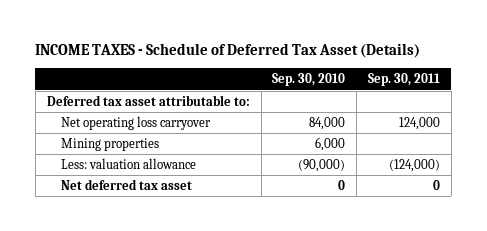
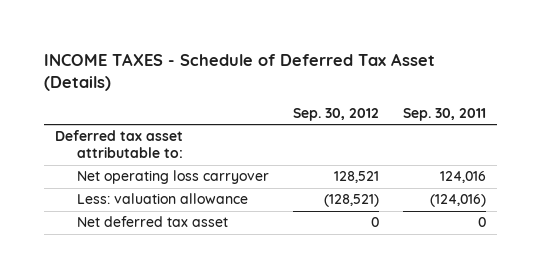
[272,73,346,87] Sep. 30, 2010 -> none
none -> [292,108,379,122] Sep. 30, 2012
[60,138,159,152] Mining properties -> none
[398,117,440,131] 124,000 -> [439,171,486,184] 124,016
[388,159,440,173] (124,000) -> [429,194,486,208] (124,016)

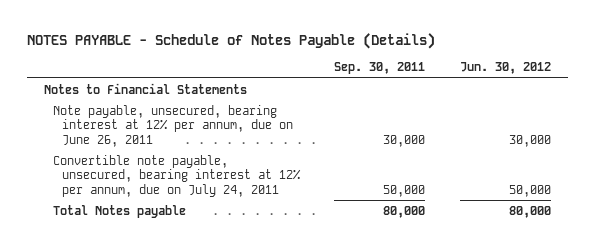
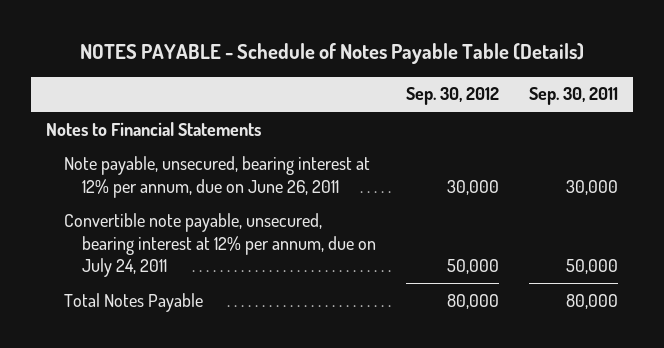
[26,32,435,49] NOTES PAYABLE - Schedule of Notes Payable (Details) -> [79,42,584,64] NOTES PAYABLE - Schedule of Notes Payable Table (Details)
[459,62,551,75] Jun. 30, 2012 -> none
none -> [406,87,500,106] Sep. 30, 2012
[53,204,187,218] Total Notes payable -> [63,292,203,312] Total Notes Payable

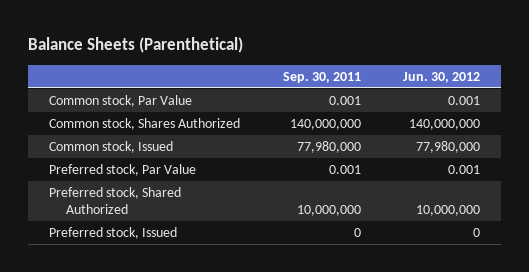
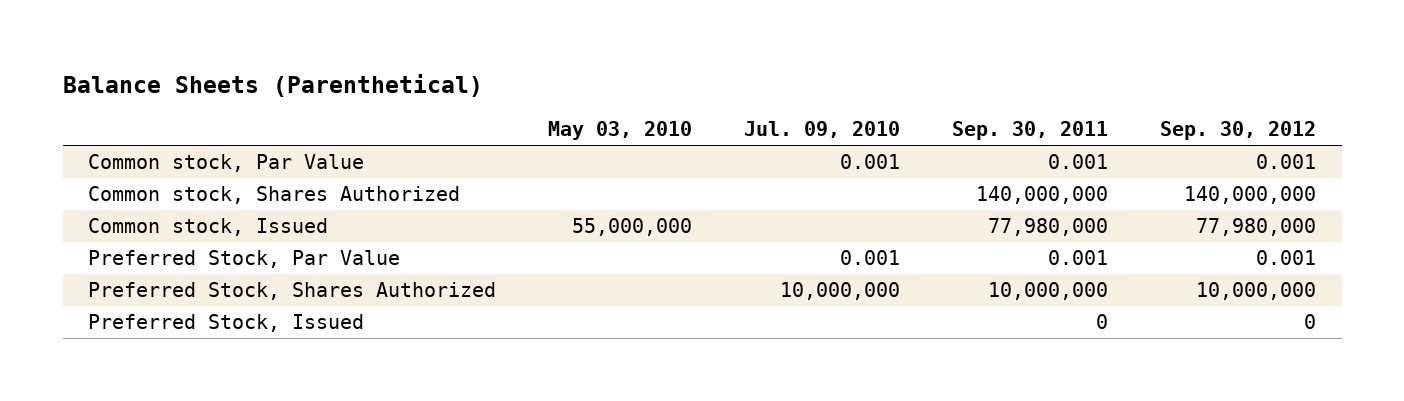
[402,71,480,83] Jun. 30, 2012 -> none
none -> [548,121,693,141] May 03, 2010
none -> [744,121,901,139] Jul. 09, 2010
none -> [1159,121,1316,141] Sep. 30, 2012
[49,164,197,177] Preferred stock, Par Value -> [88,250,401,269] Preferred Stock, Par Value
[49,187,182,215] Preferred stock, Shared Authorized -> [88,282,497,301] Preferred Stock, Shares Authorized
[49,227,178,240] Preferred stock, Issued -> [88,314,365,333] Preferred Stock, Issued

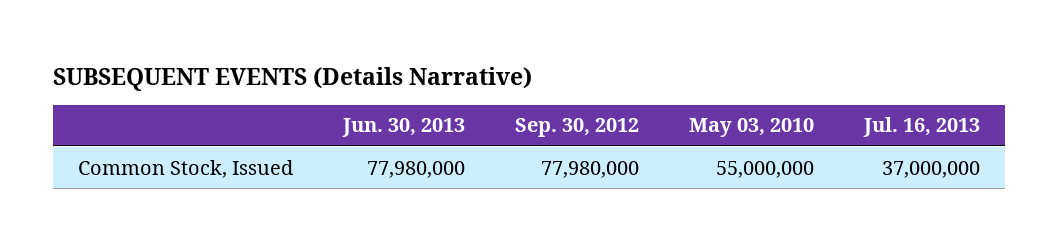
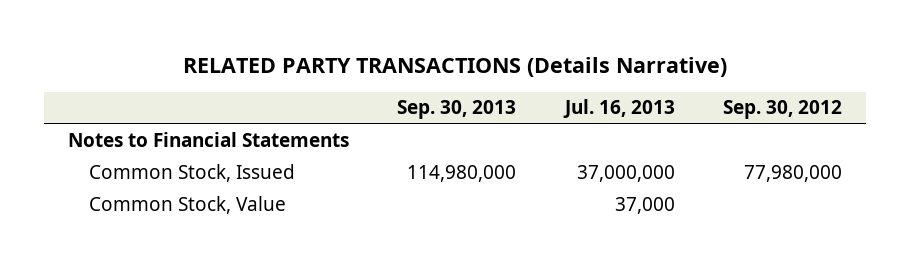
[53,66,533,91] SUBSEQUENT EVENTS (Details Narrative) -> [182,56,727,77] RELATED PARTY TRANSACTIONS (Details Narrative)
[342,118,466,138] Jun. 30, 2013 -> none
[689,118,815,138] May 03, 2010 -> none
none -> [397,100,517,120] Sep. 30, 2013
none -> [67,131,349,147] Notes to Financial Statements
none -> [89,195,287,214] Common Stock, Value

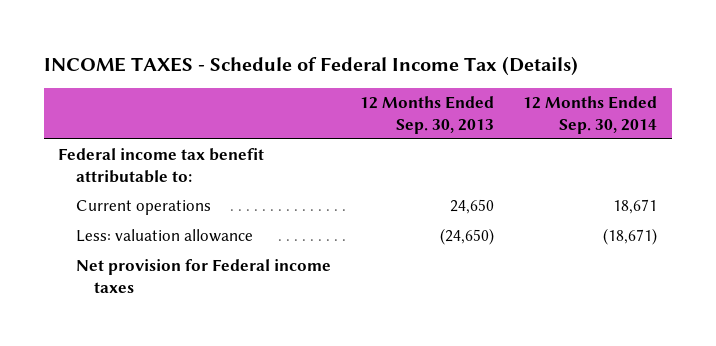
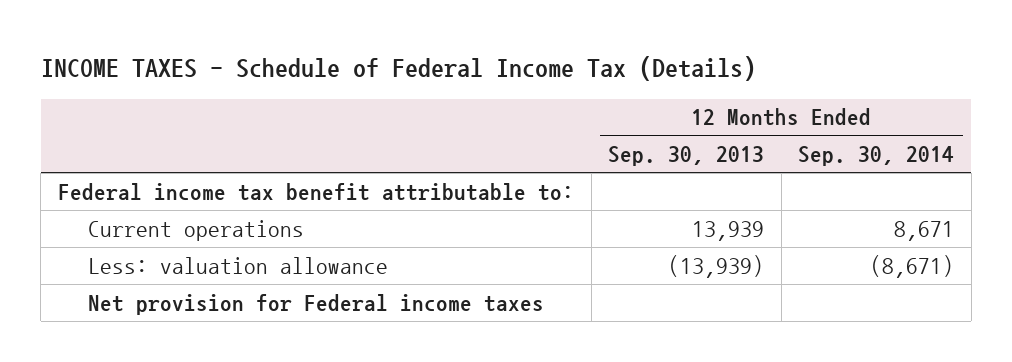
[450,199,495,215] 24,650 -> [692,220,765,241] 13,939
[613,199,658,215] 18,671 -> [894,220,955,241] 8,671
[440,228,495,246] (24,650) -> [668,254,765,278] (13,939)
[603,228,658,246] (18,671) -> [870,254,955,278] (8,671)

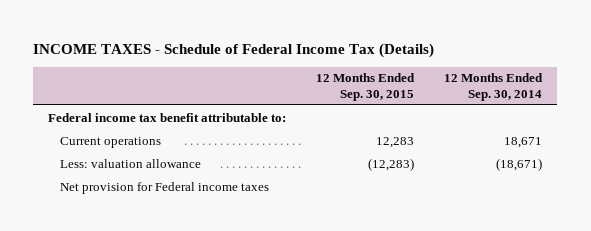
[608,146,765,167] Sep. 30, 2013 -> none
none -> [316,73,416,101] 12 Months Ended Sep. 30, 2015
[894,220,955,241] 8,671 -> [504,136,543,148] 18,671
[870,254,955,278] (8,671) -> [496,157,543,171] (18,671)

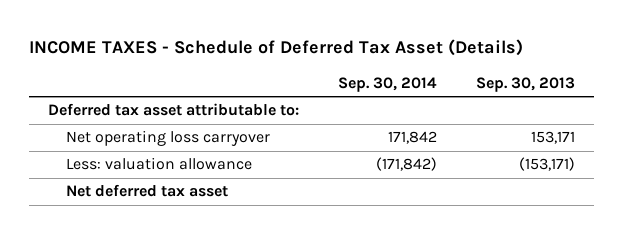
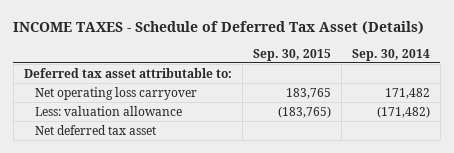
[475,76,575,92] Sep. 30, 2013 -> none
none -> [252,48,331,61] Sep. 30, 2015
[387,131,437,145] 171,842 -> [384,87,430,99] 171,482
[375,157,437,172] (171,842) -> [376,105,430,118] (171,482)

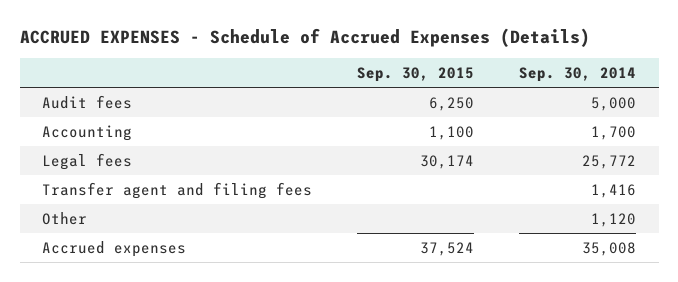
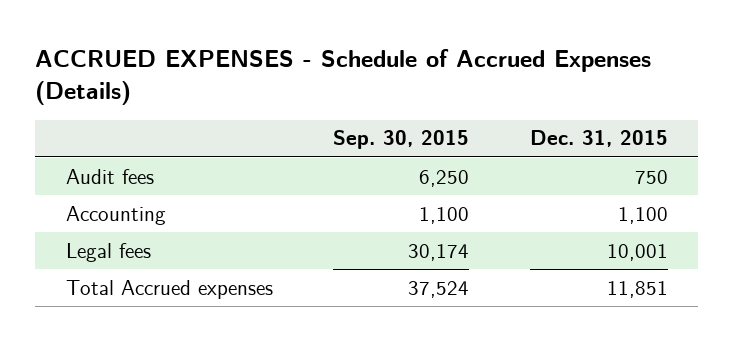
[519,67,637,83] Sep. 30, 2014 -> none
none -> [530,130,669,148] Dec. 31, 2015
[42,181,313,199] Transfer agent and filing fees -> none
[42,211,88,225] Other -> none
[42,240,187,257] Accrued expenses -> [65,279,273,299] Total Accrued expenses

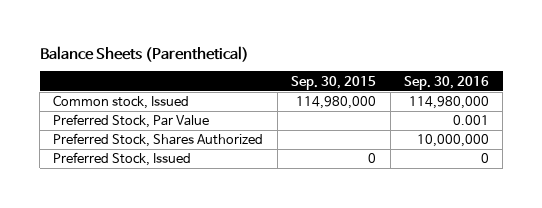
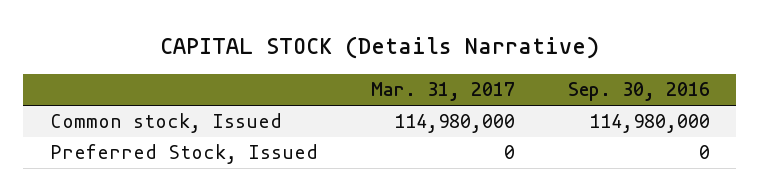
[39,45,249,62] Balance Sheets (Parenthetical) -> [159,36,599,60] CAPITAL STOCK (Details Narrative)
[291,75,377,90] Sep. 30, 2015 -> none
none -> [370,82,515,102] Mar. 31, 2017
[53,114,210,129] Preferred Stock, Par Value -> none
[53,133,264,148] Preferred Stock, Shares Authorized -> none

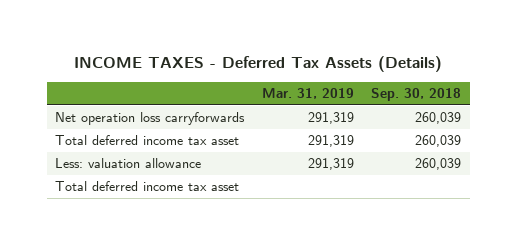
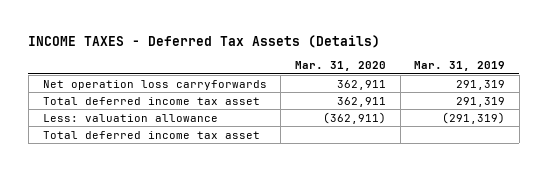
[370,88,461,102] Sep. 30, 2018 -> none
none -> [294,61,386,72] Mar. 31, 2020
[307,158,354,171] 291,319 -> [442,111,506,124] (291,319)

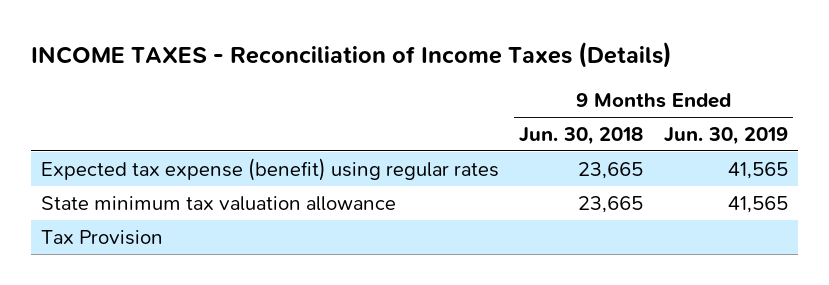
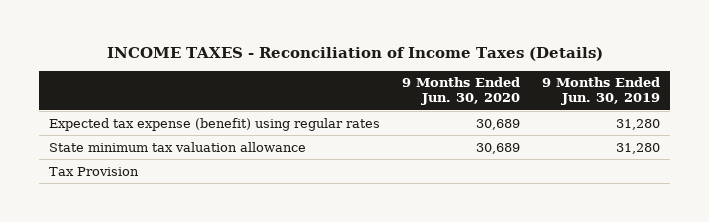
[519,126,644,145] Jun. 30, 2018 -> none
none -> [402,77,521,106] 9 Months Ended Jun. 30, 2020
[728,161,789,179] 41,565 -> [615,118,660,130] 31,280
[728,195,789,213] 41,565 -> [615,142,660,154] 31,280

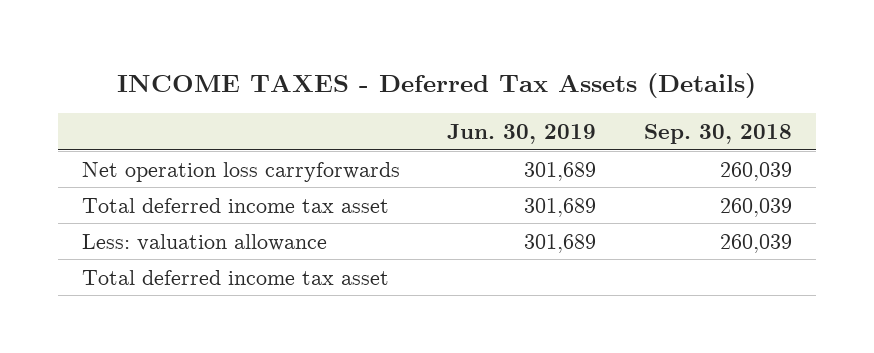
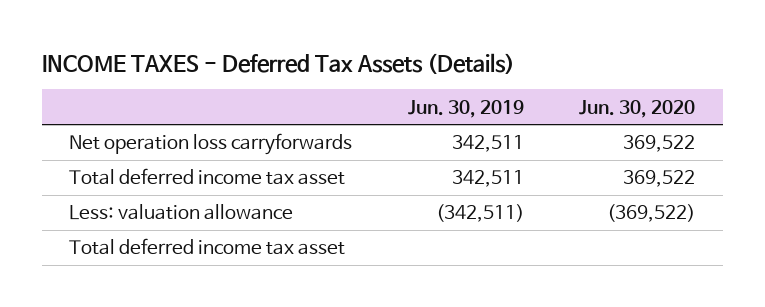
[643,124,792,145] Sep. 30, 2018 -> none
none -> [579,99,696,118] Jun. 30, 2020
[524,161,597,181] 301,689 -> [451,135,524,153] 342,511
[524,197,597,217] 301,689 -> [451,170,524,188] 342,511
[524,233,597,253] 301,689 -> [435,204,524,223] (342,511)

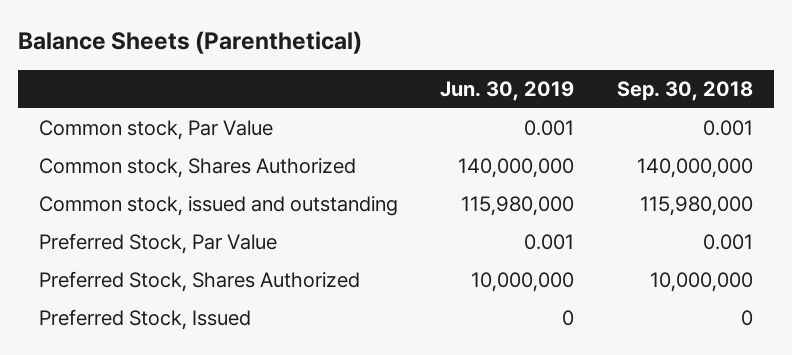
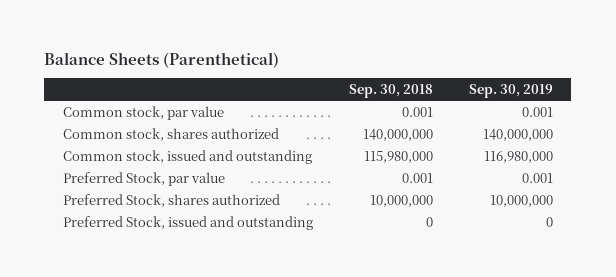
[440,81,575,102] Jun. 30, 2019 -> none
none -> [469,83,554,98] Sep. 30, 2019
[38,120,273,141] Common stock, Par Value -> [62,105,224,120] Common stock, par value
[38,158,356,179] Common stock, Shares Authorized -> [62,127,279,141] Common stock, shares authorized
[38,233,277,255] Preferred Stock, Par Value -> [62,171,225,186] Preferred Stock, par value
[38,271,360,293] Preferred Stock, Shares Authorized -> [62,193,280,207] Preferred Stock, shares authorized
[38,309,251,331] Preferred Stock, Issued -> [62,215,313,230] Preferred Stock, issued and outstanding

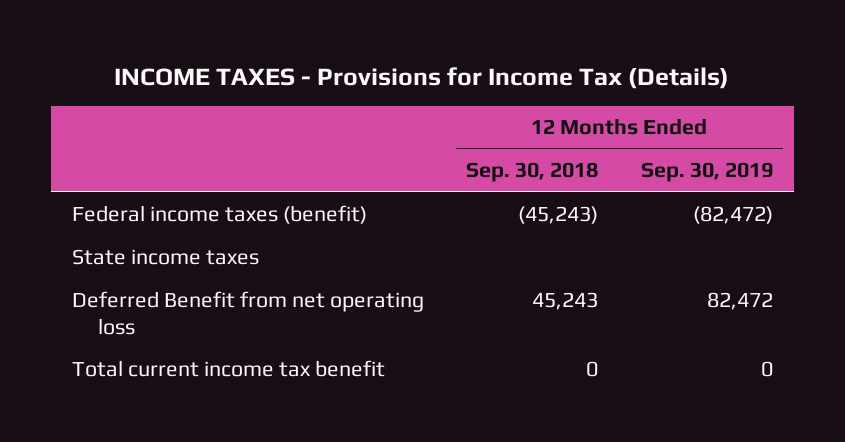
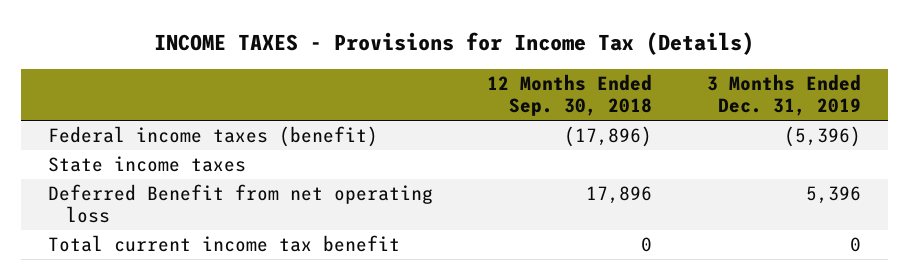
[640,162,773,183] Sep. 30, 2019 -> none
none -> [706,74,861,117] 3 Months Ended Dec. 31, 2019
[518,206,599,225] (45,243) -> [564,126,653,148] (17,896)
[532,292,599,311] 45,243 -> [586,186,653,205] 17,896

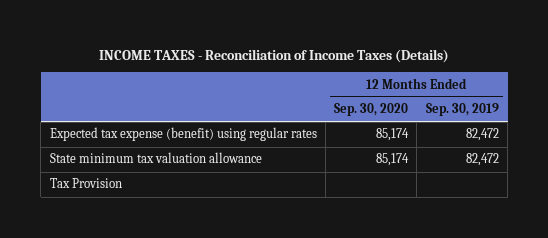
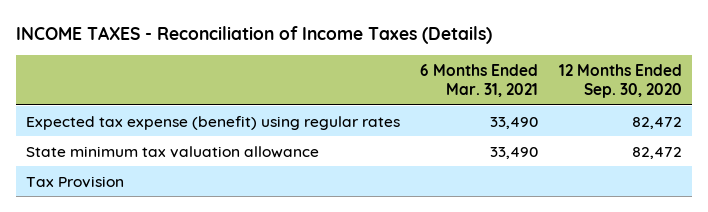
[425,103,499,117] Sep. 30, 2019 -> none
none -> [420,63,539,97] 6 Months Ended Mar. 31, 2021
[376,128,410,142] 85,174 -> [631,116,682,129] 82,472
[376,153,410,167] 85,174 -> [631,146,682,159] 82,472

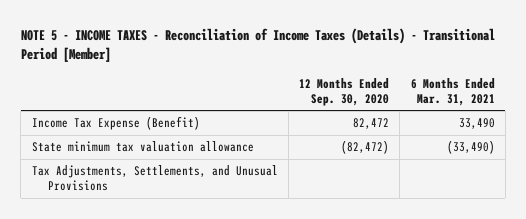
[16,25,493,44] INCOME TAXES - Reconciliation of Income Taxes (Details) -> [20,28,495,63] NOTE 5 - INCOME TAXES - Reconciliation of Income Taxes (Details) - Transitional Period [Member]
[26,115,401,130] Expected tax expense (benefit) using regular rates -> [31,116,200,131] Income Tax Expense (Benefit)
[490,146,539,159] 33,490 -> [446,140,495,155] (33,490)
[631,146,682,159] 82,472 -> [341,140,390,155] (82,472)
[26,175,125,188] Tax Provision -> [31,165,278,192] Tax Adjustments, Settlements, and Unusual Provisions

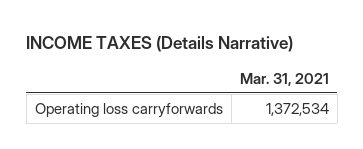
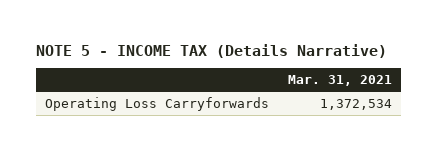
[26,36,294,53] INCOME TAXES (Details Narrative) -> [35,43,387,58] NOTE 5 - INCOME TAX (Details Narrative)
[34,102,223,118] Operating loss carryforwards -> [45,96,270,111] Operating Loss Carryforwards

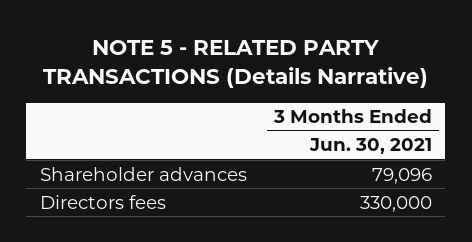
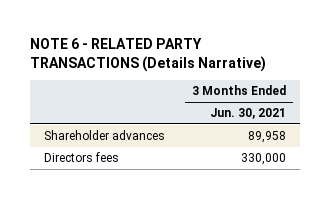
[42,40,428,89] NOTE 5 - RELATED PARTY TRANSACTIONS (Details Narrative) -> [29,37,266,72] NOTE 6 - RELATED PARTY TRANSACTIONS (Details Narrative)
[371,167,432,184] 79,096 -> [248,131,287,144] 89,958

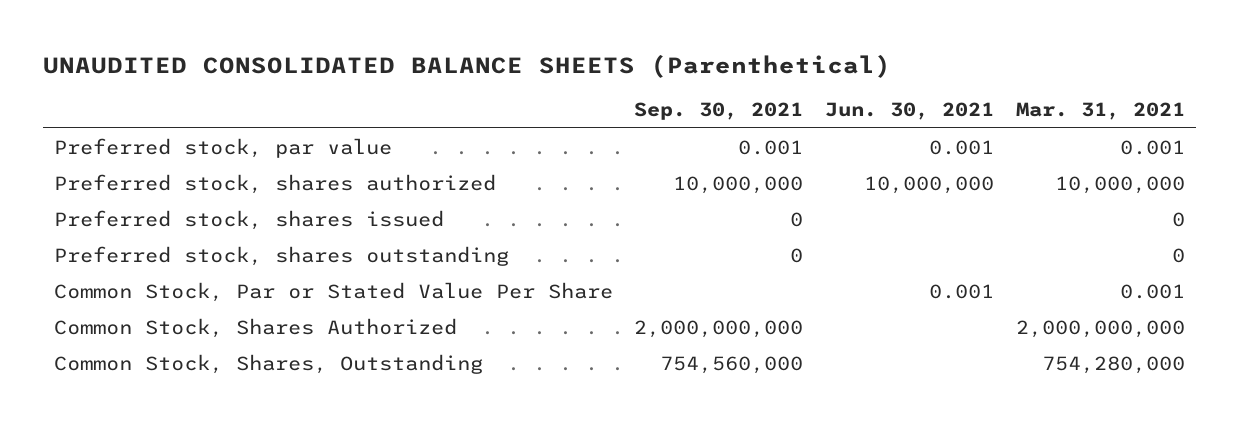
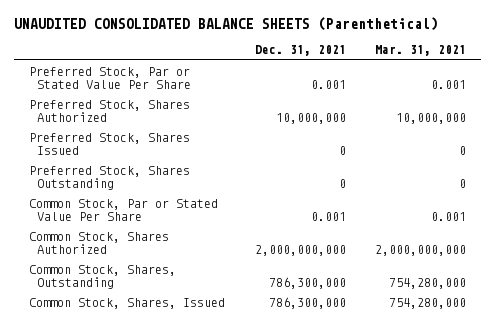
[634,102,804,121] Sep. 30, 2021 -> none
[825,102,995,121] Jun. 30, 2021 -> none
none -> [254,45,346,57] Dec. 31, 2021
[53,137,392,158] Preferred stock, par value -> [28,66,192,89] Preferred Stock, Par or Stated Value Per Share
[53,173,496,194] Preferred stock, shares authorized -> [28,99,190,122] Preferred Stock, Shares Authorized
[53,209,444,230] Preferred stock, shares issued -> [28,132,190,155] Preferred Stock, Shares Issued
[53,245,509,266] Preferred stock, shares outstanding -> [28,165,190,190] Preferred Stock, Shares Outstanding
none -> [28,297,225,309] Common Stock, Shares, Issued

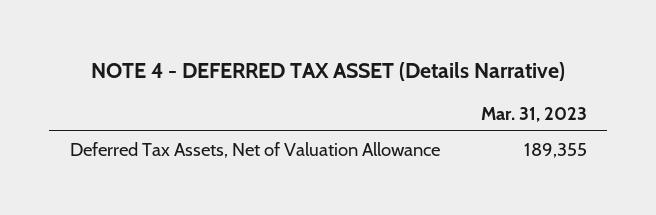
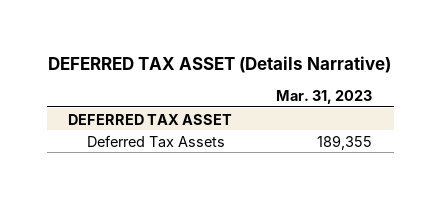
[91,62,566,82] NOTE 4 - DEFERRED TAX ASSET (Details Narrative) -> [48,55,392,73] DEFERRED TAX ASSET (Details Narrative)
none -> [68,113,233,125] DEFERRED TAX ASSET
[69,141,440,158] Deferred Tax Assets, Net of Valuation Allowance -> [86,134,225,148] Deferred Tax Assets

